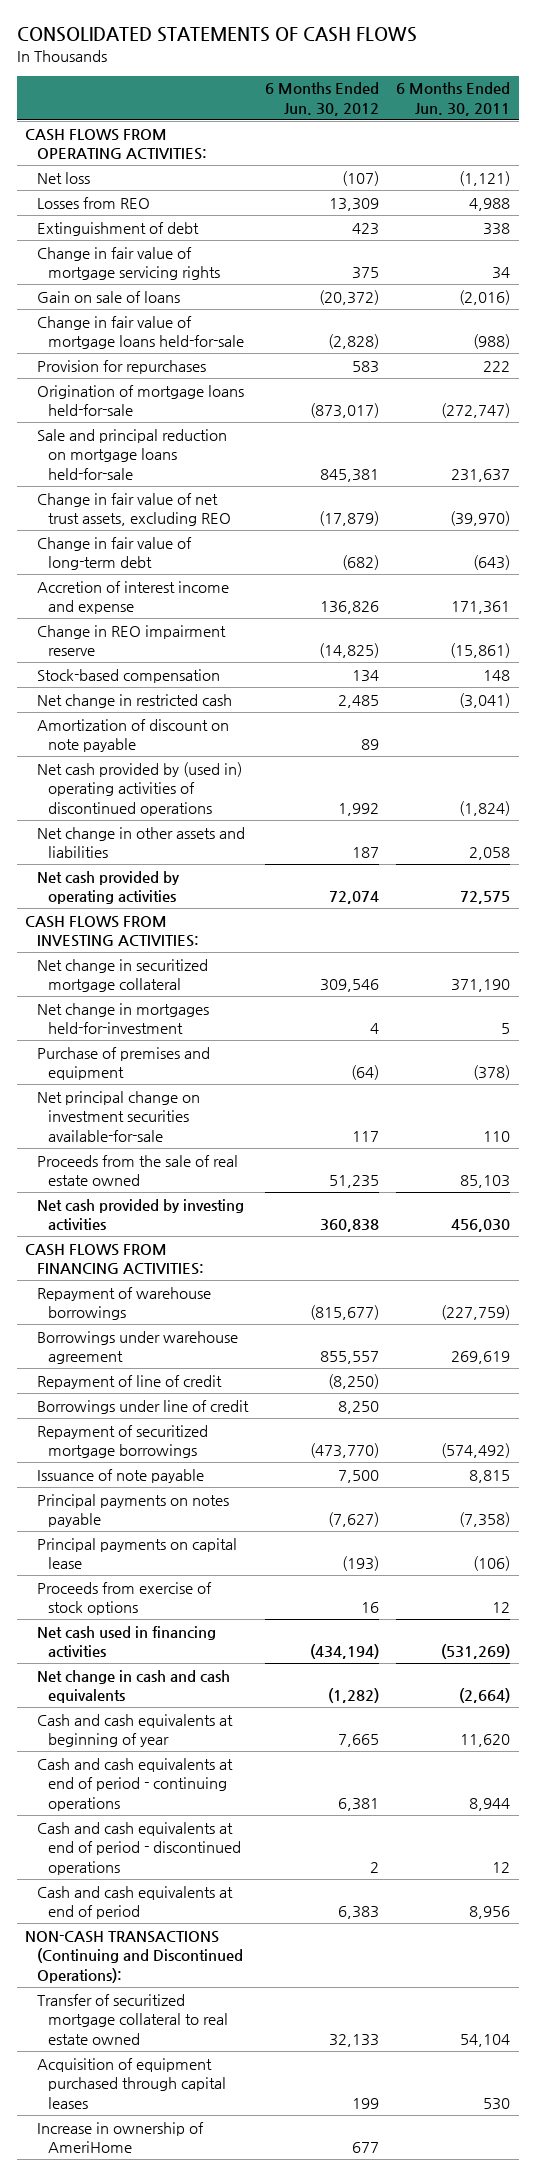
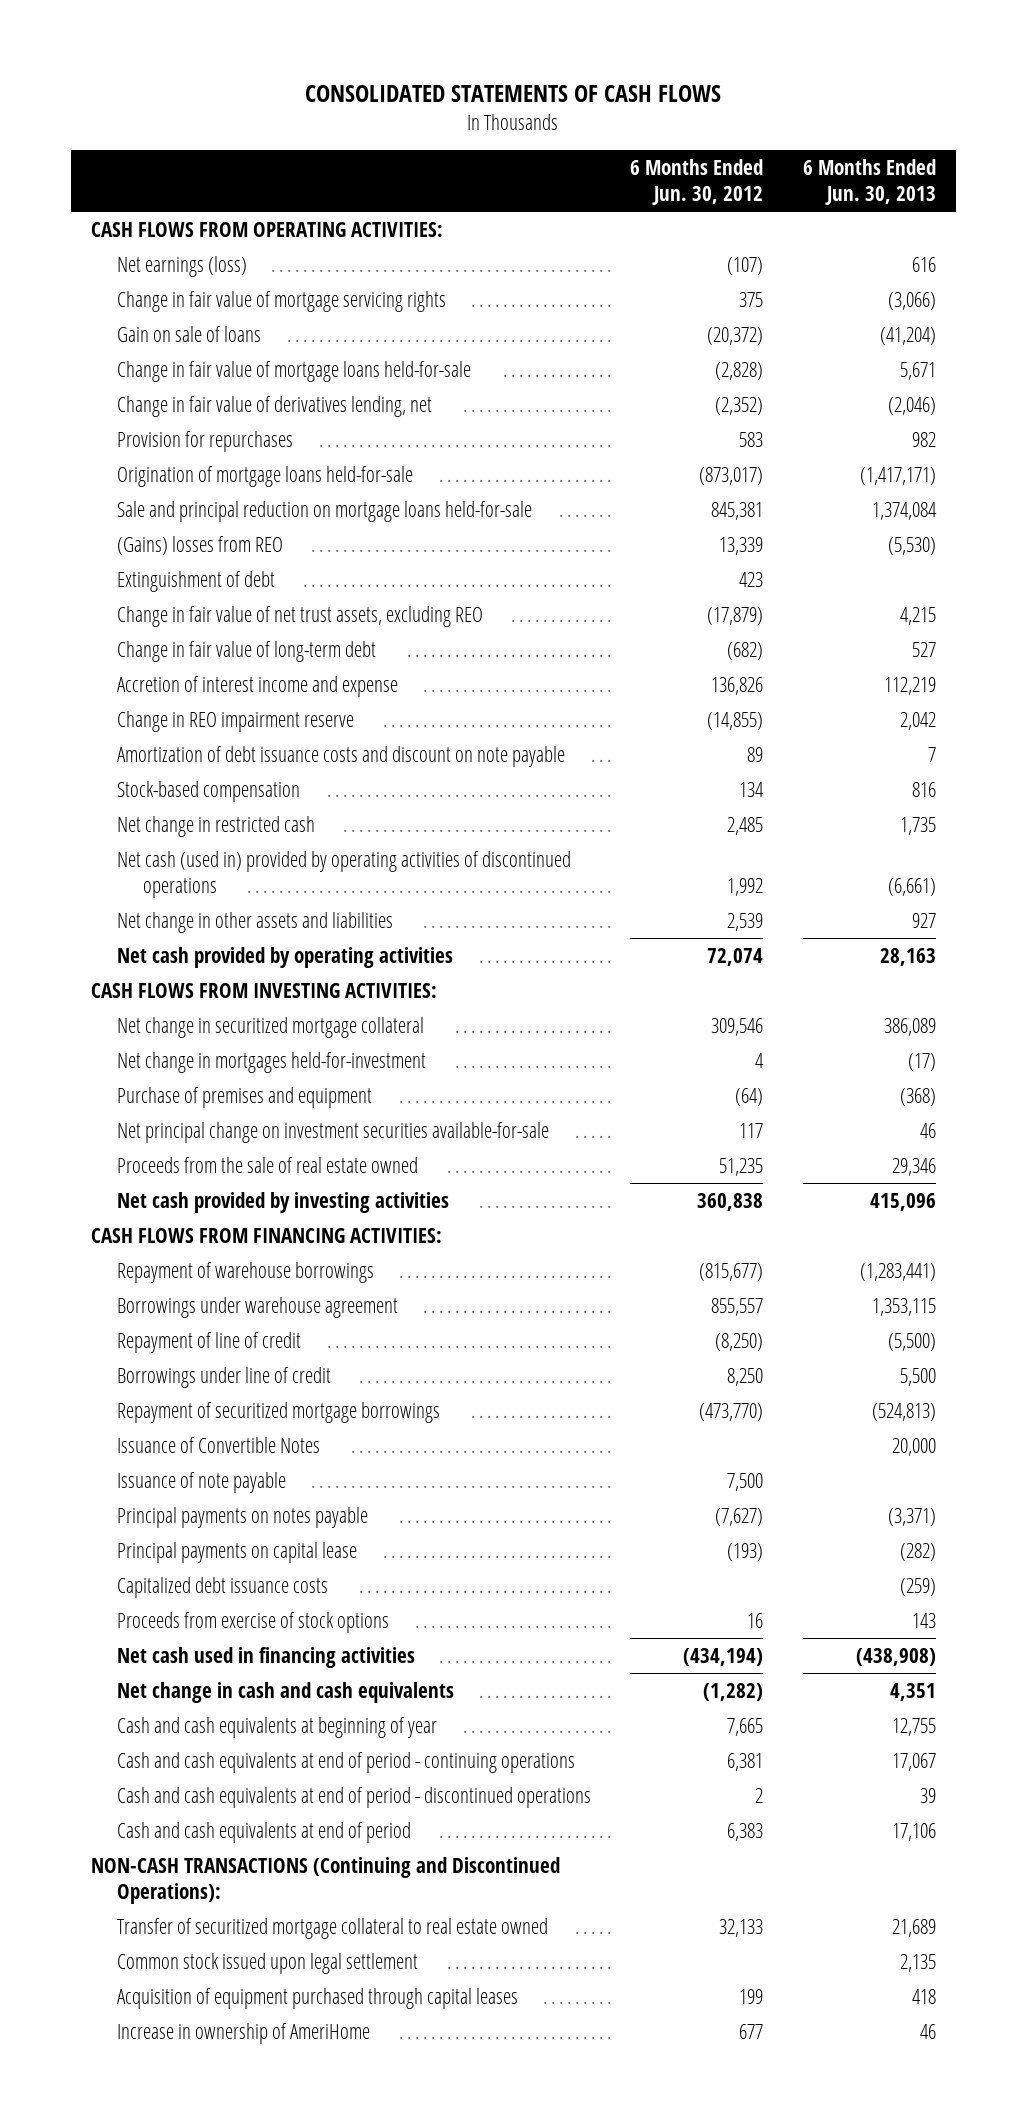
[396,82,511,116] 6 Months Ended Jun. 30, 2011 -> none
none -> [803,158,937,205] 6 Months Ended Jun. 30, 2013
[36,196,150,209] Losses from REO -> none
[36,171,90,184] Net loss -> [116,255,247,277] Net earnings (loss)
none -> [116,395,432,417] Change in fair value of derivatives lending, net
none -> [116,535,283,555] (Gains) losses from REO
[36,221,199,236] Extinguishment of debt -> [116,570,275,592] Extinguishment of debt
[318,643,379,659] (14,825) -> [707,711,764,730] (14,855)
none -> [116,745,565,767] Amortization of debt issuance costs and discount on note payable
[36,718,229,753] Amortization of discount on note payable -> none
[36,761,242,816] Net cash provided by (used in) operating activities of discontinued operations -> [116,850,571,898] Net cash (used in) provided by operating activities of discontinued operations
[351,847,379,859] 187 -> [727,912,764,931] 2,539
none -> [116,1436,320,1453] Issuance of Convertible Notes
none -> [116,1576,328,1598] Capitalized debt issuance costs
none -> [116,1952,418,1974] Common stock issued upon legal settlement

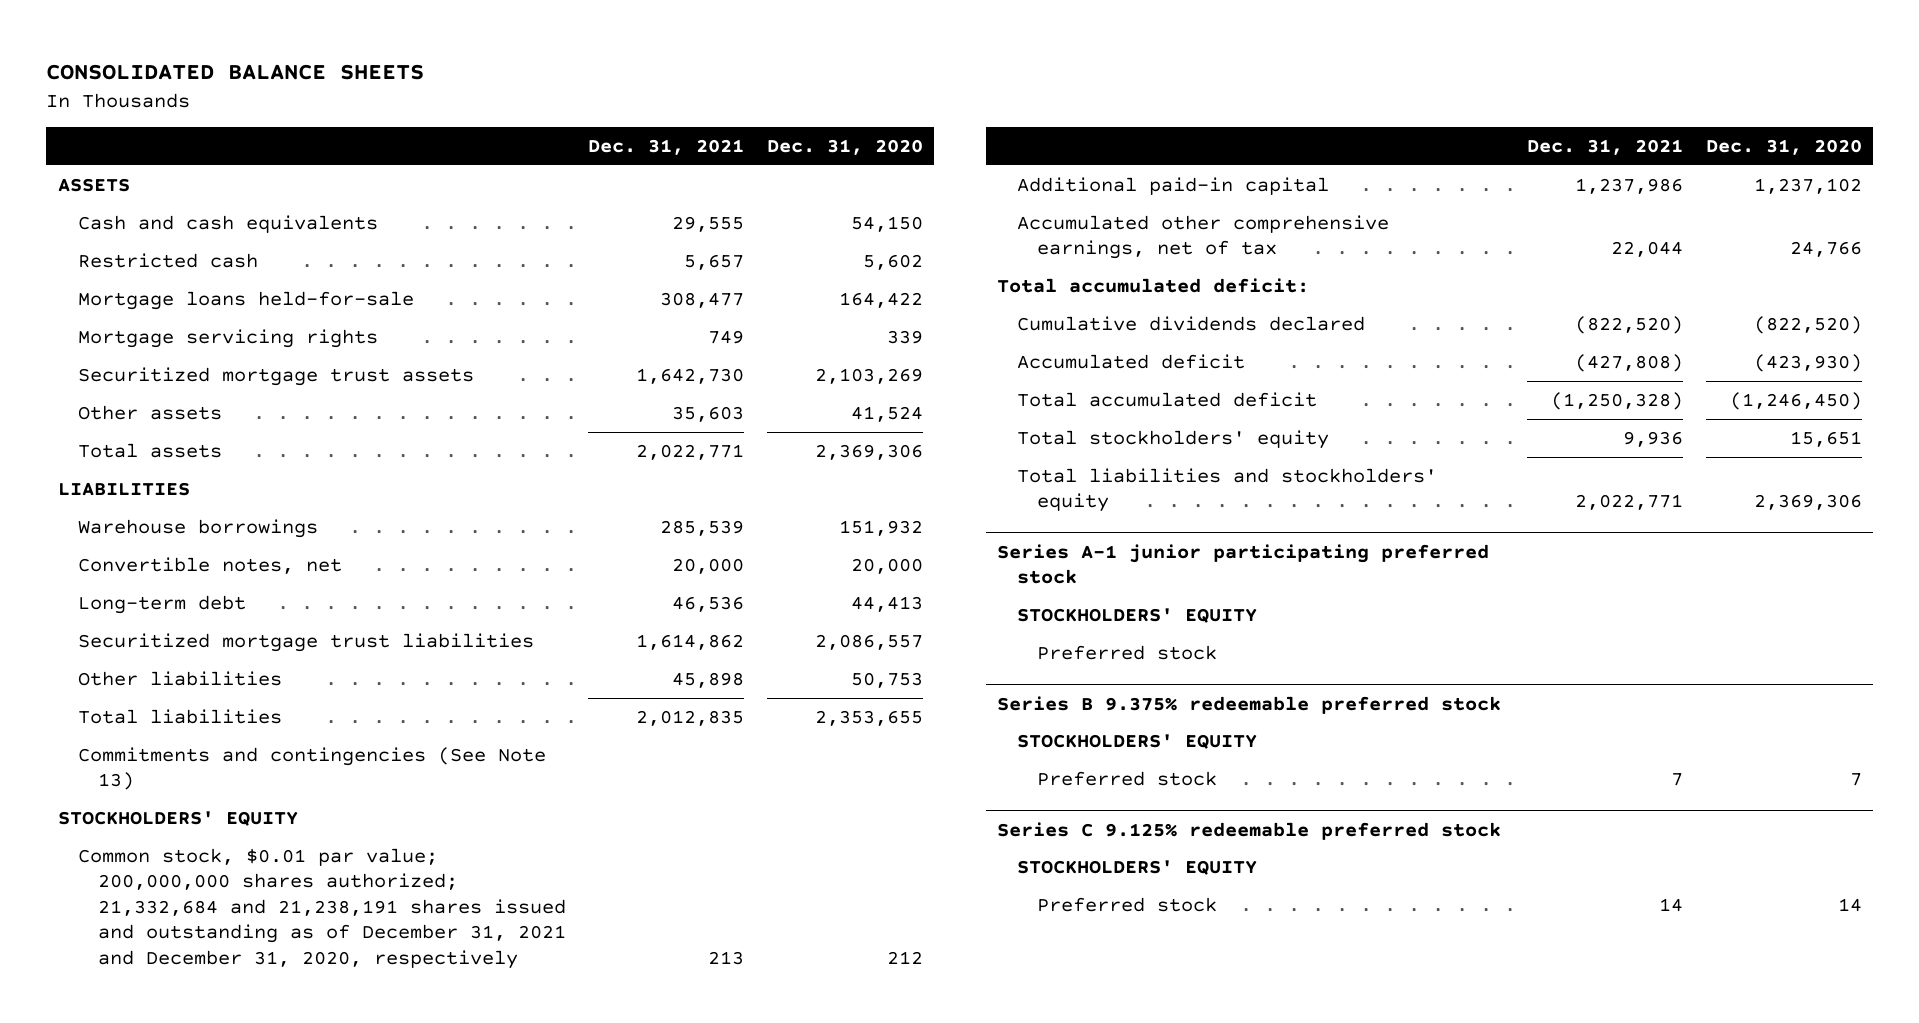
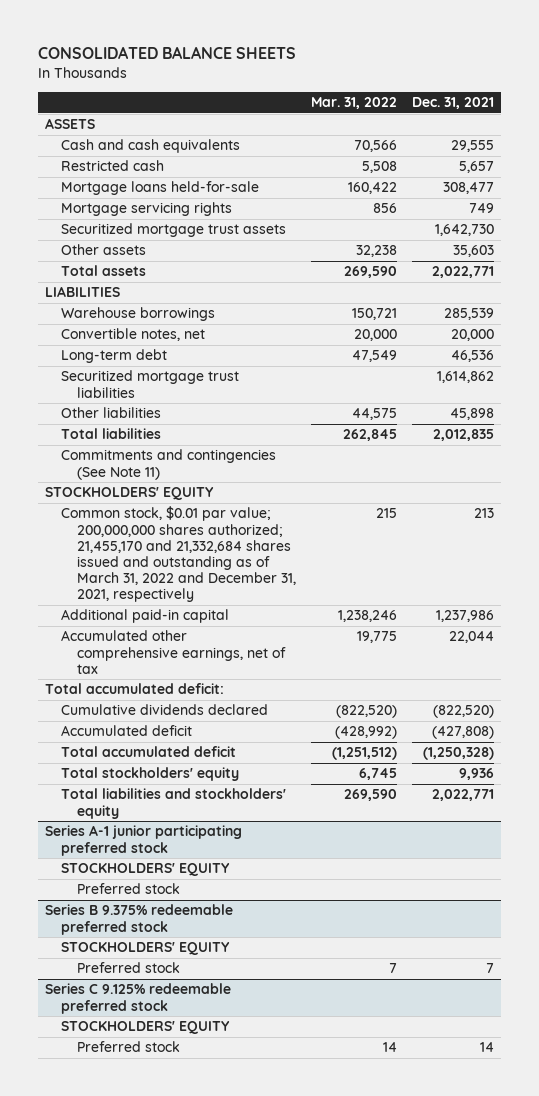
[766,139,923,156] Dec. 31, 2020 -> none
none -> [311,97,398,110] Mar. 31, 2022
[77,746,546,791] Commitments and contingencies (See Note 13) -> [61,449,277,480] Commitments and contingencies (See Note 11)
[77,847,566,969] Common stock, $0.01 par value; 200,000,000 shares authorized; 21,332,684 and 21,238,191 shares issued and outstanding as of December 31, 2021 and December 31, 2020, respectively -> [61,506,297,603] Common stock, $0.01 par value; 200,000,000 shares authorized; 21,455,170 and 21,332,684 shares issued and outstanding as of March 31, 2022 and December 31, 2021, respectively

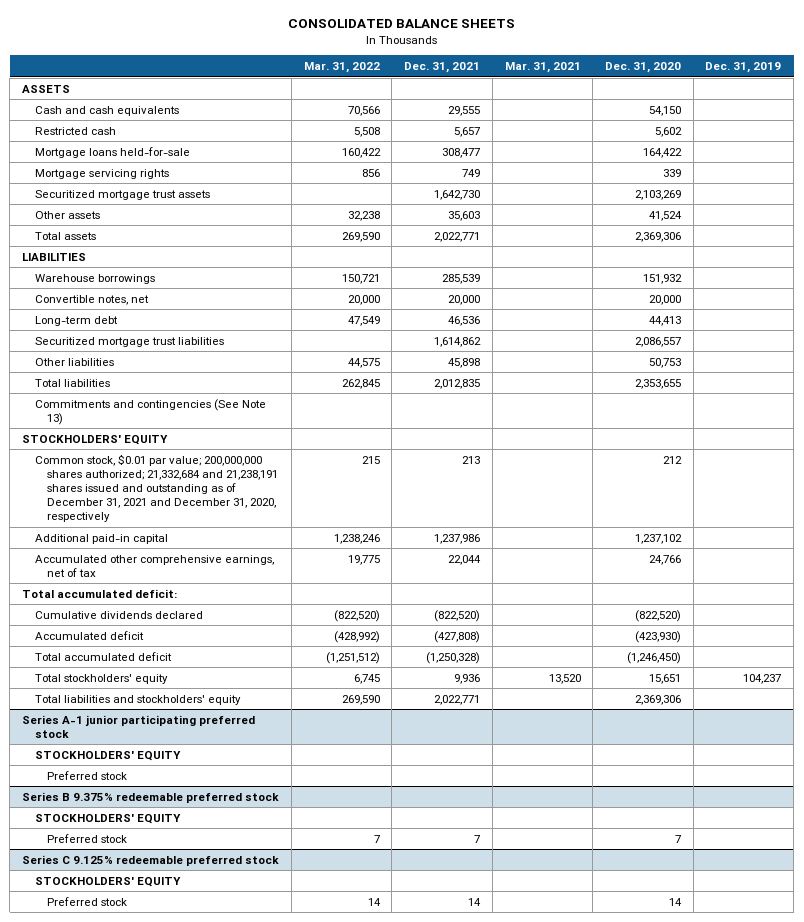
none -> [504,62,581,74] Mar. 31, 2021
none -> [605,62,682,74] Dec. 31, 2020
none -> [705,62,782,74] Dec. 31, 2019
[61,449,277,480] Commitments and contingencies (See Note 11) -> [34,398,266,425] Commitments and contingencies (See Note 13)
[61,506,297,603] Common stock, $0.01 par value; 200,000,000 shares authorized; 21,455,170 and 21,332,684 shares issued and outstanding as of March 31, 2022 and December 31, 2021, respectively -> [34,453,279,523] Common stock, $0.01 par value; 200,000,000 shares authorized; 21,332,684 and 21,238,191 shares issued and outstanding as of December 31, 2021 and December 31, 2020, respectively

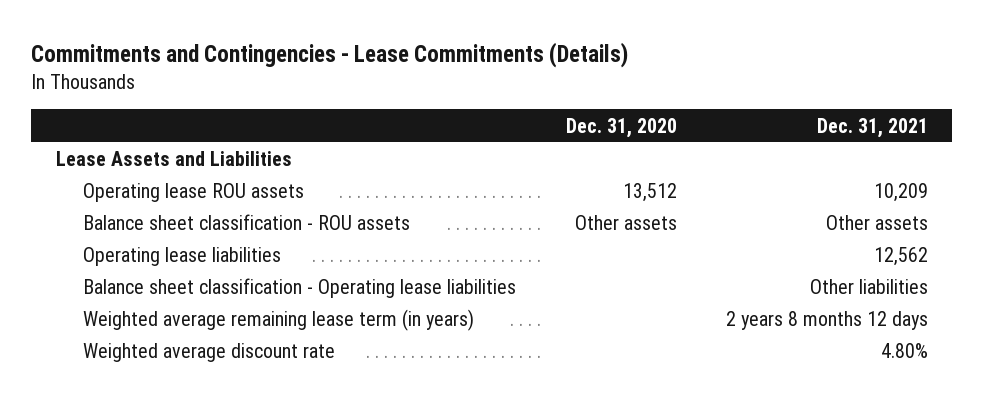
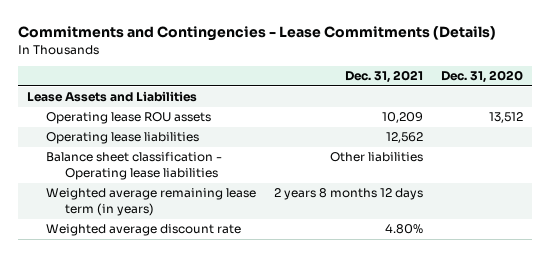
[83,214,411,231] Balance sheet classification - ROU assets -> none

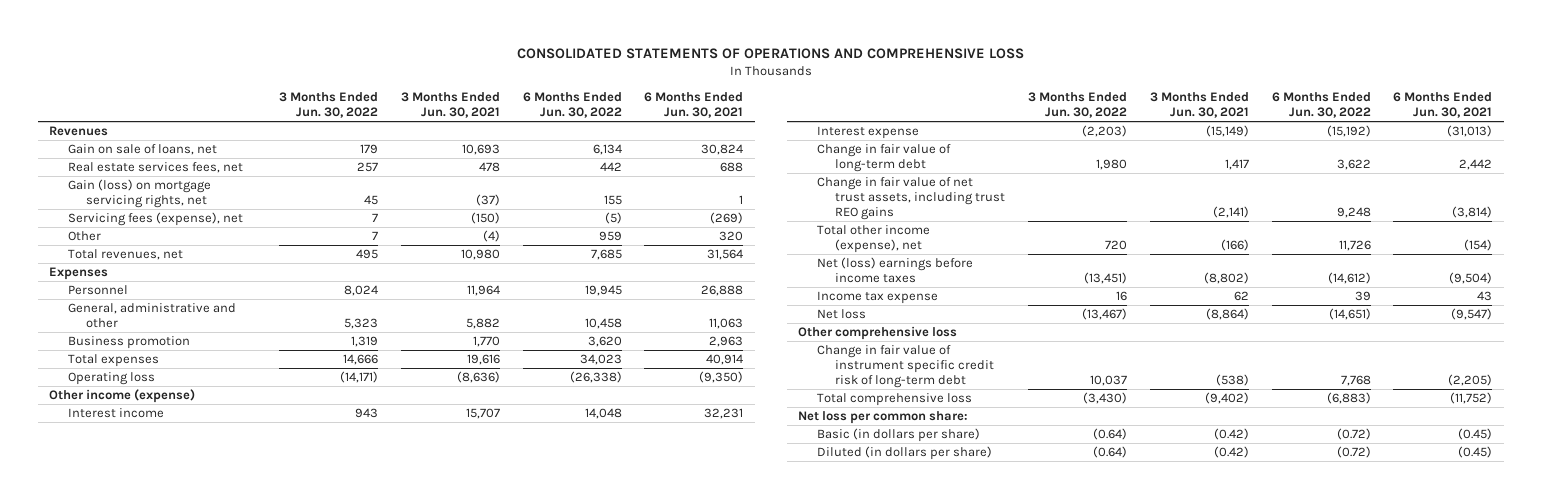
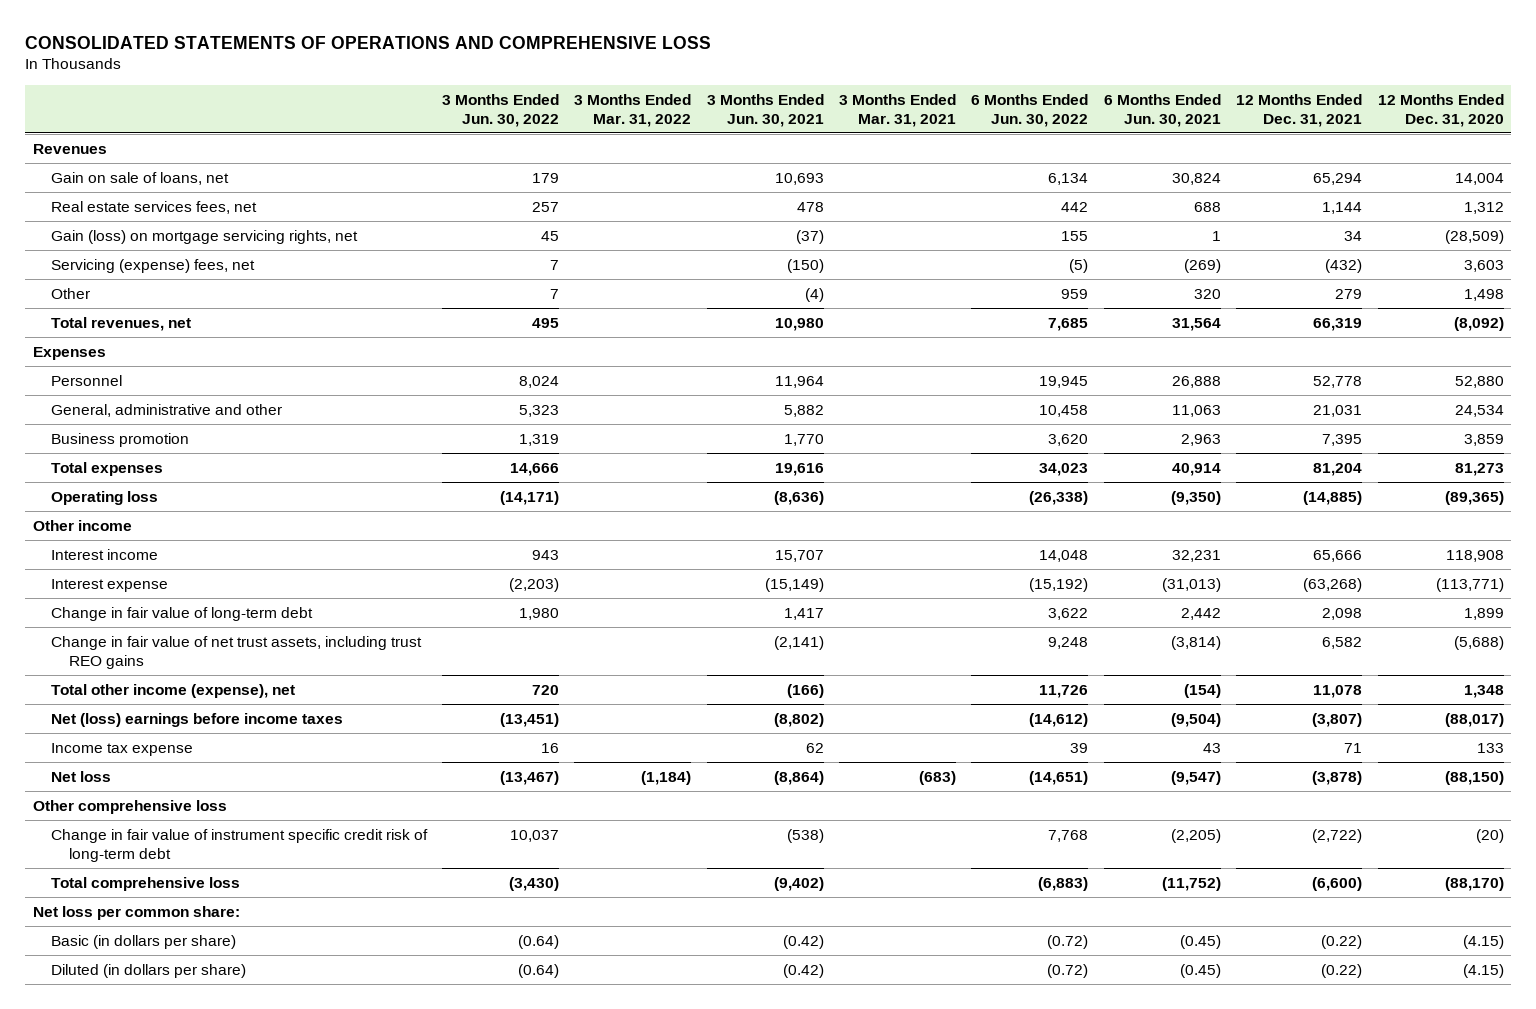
none -> [574,93,692,127] 3 Months Ended Mar. 31, 2022
none -> [839,93,957,127] 3 Months Ended Mar. 31, 2021
none -> [1236,93,1363,127] 12 Months Ended Dec. 31, 2021
none -> [1377,93,1504,127] 12 Months Ended Dec. 31, 2020
[67,212,243,227] Servicing fees (expense), net -> [50,258,255,273] Servicing (expense) fees, net
[49,389,196,404] Other income (expense) -> [32,519,132,531] Other income

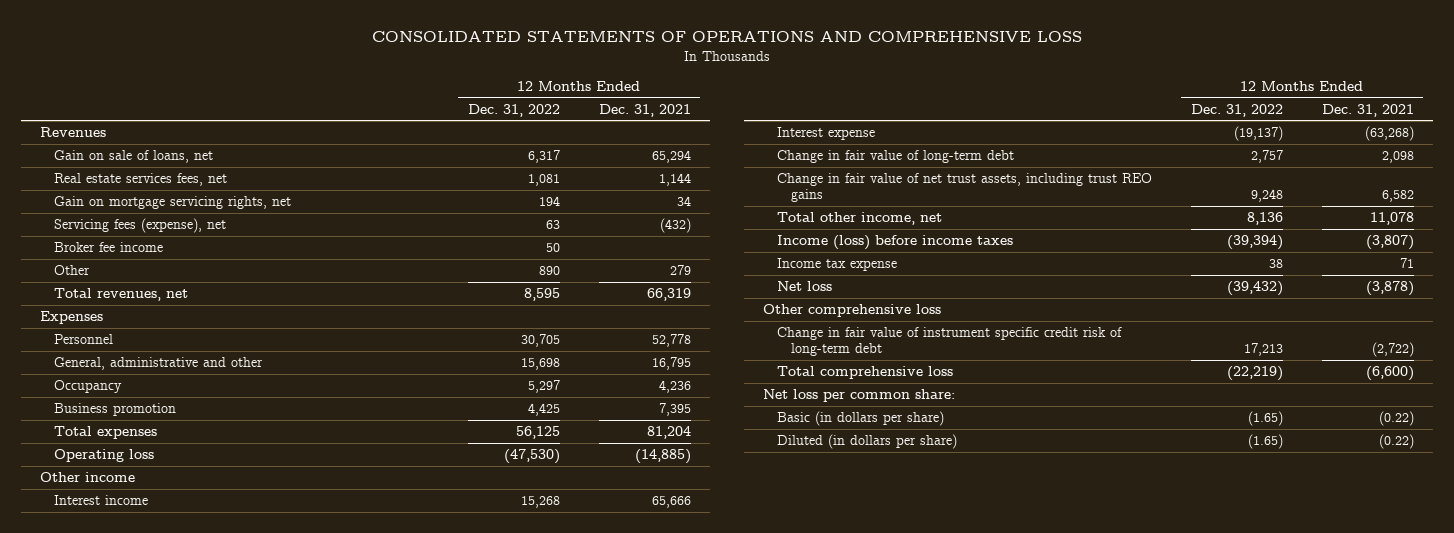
[441,93,559,127] 3 Months Ended Jun. 30, 2022 -> none
[574,93,692,127] 3 Months Ended Mar. 31, 2022 -> none
[706,93,824,127] 3 Months Ended Jun. 30, 2021 -> none
[839,93,957,127] 3 Months Ended Mar. 31, 2021 -> none
[971,93,1089,127] 6 Months Ended Jun. 30, 2022 -> none
[1103,93,1221,127] 6 Months Ended Jun. 30, 2021 -> none
[1377,93,1504,127] 12 Months Ended Dec. 31, 2020 -> none
none -> [467,103,560,117] Dec. 31, 2022
[50,229,358,244] Gain (loss) on mortgage servicing rights, net -> [54,196,292,210] Gain on mortgage servicing rights, net
[50,258,255,273] Servicing (expense) fees, net -> [54,218,227,234] Servicing fees (expense), net
none -> [54,242,164,253] Broker fee income
[1313,404,1363,417] 21,031 -> [651,357,691,371] 16,795
none -> [54,380,123,394] Occupancy
[50,683,295,698] Total other income (expense), net -> [777,212,943,226] Total other income, net
[50,712,343,727] Net (loss) earnings before income taxes -> [777,235,1014,251] Income (loss) before income taxes

